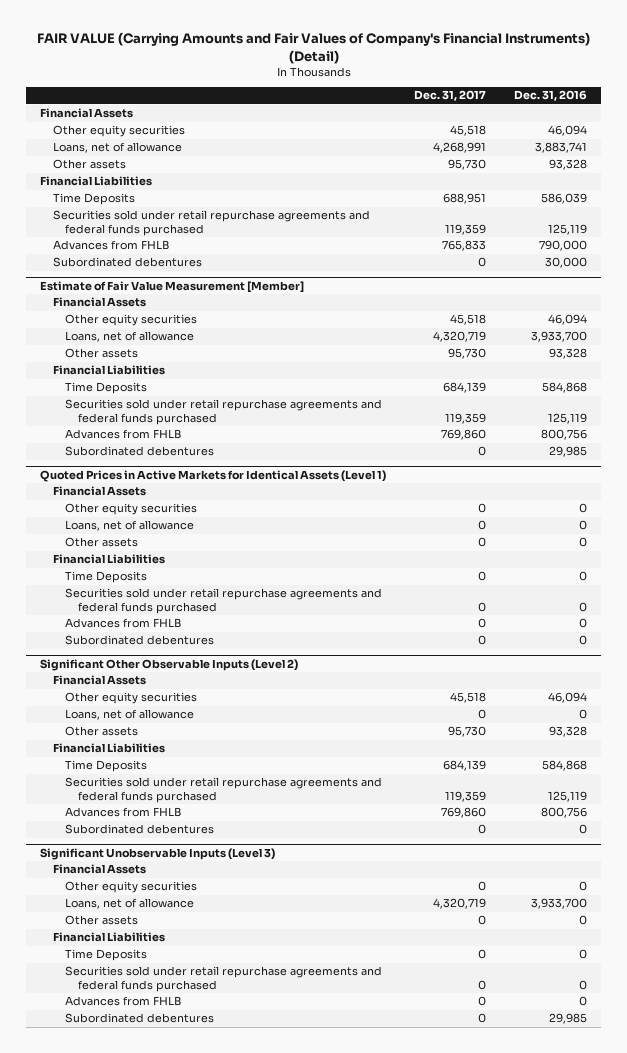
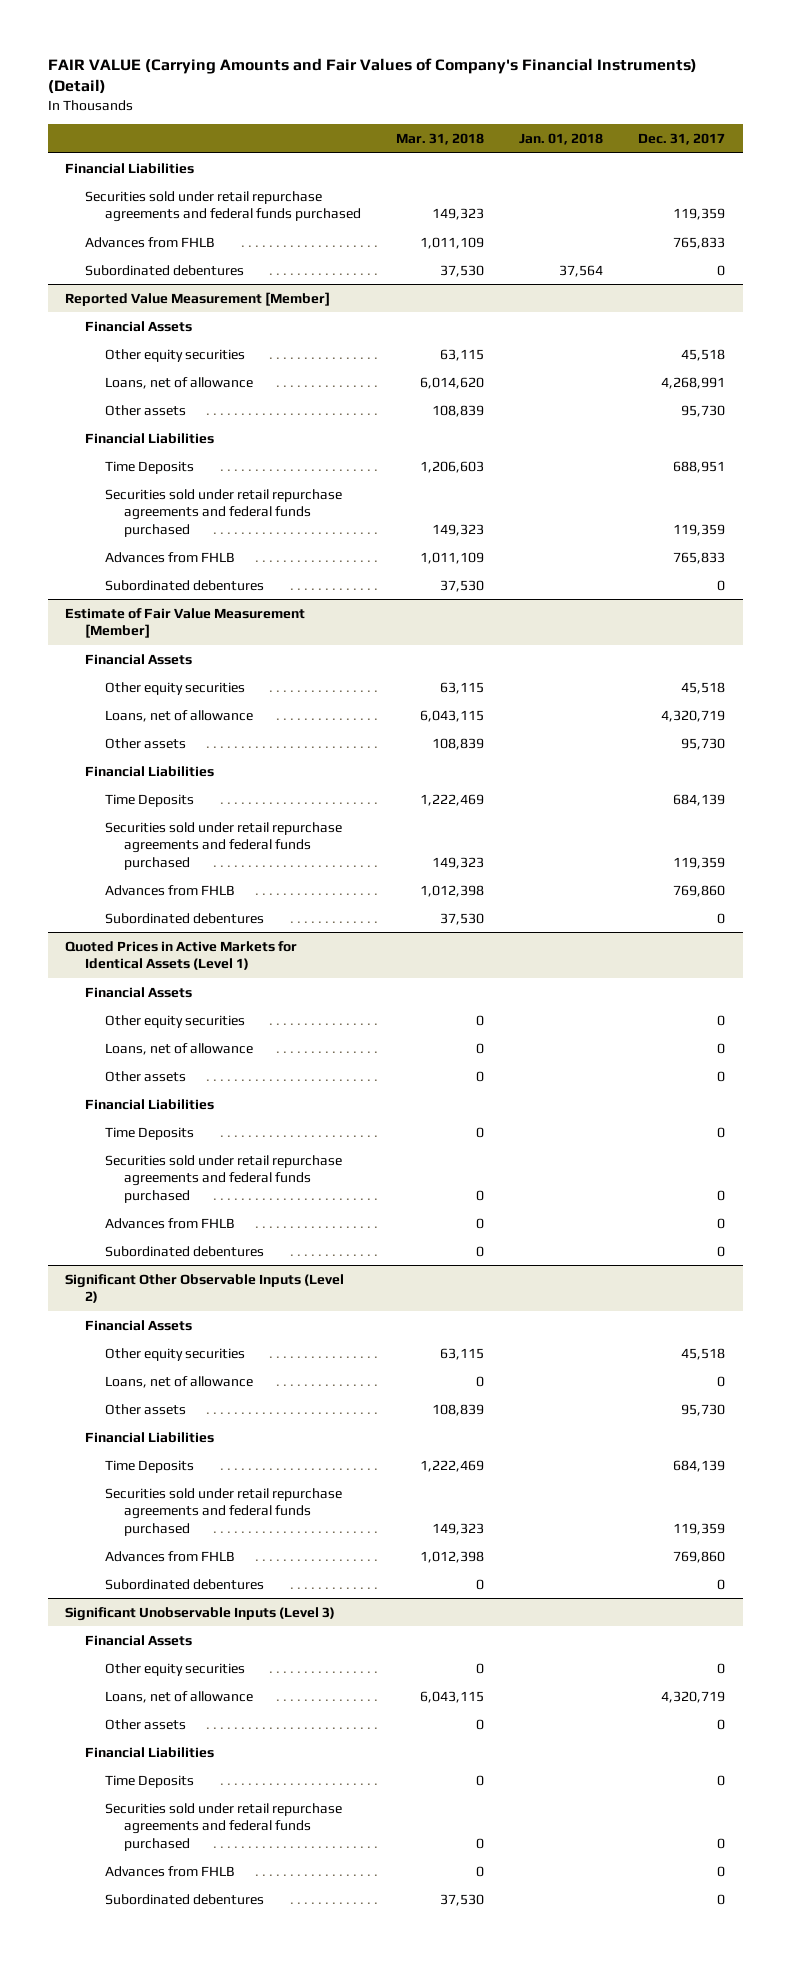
[514,90,588,102] Dec. 31, 2016 -> none
none -> [395,132,484,145] Mar. 31, 2018
none -> [518,132,603,145] Jan. 01, 2018
none -> [65,162,195,174] Financial Liabilities
none -> [85,190,361,223] Securities sold under retail repurchase agreements and federal funds purchased
none -> [85,236,216,248] Advances from FHLB
none -> [85,264,245,276] Subordinated debentures
none -> [65,291,331,306] Reported Value Measurement [Member]

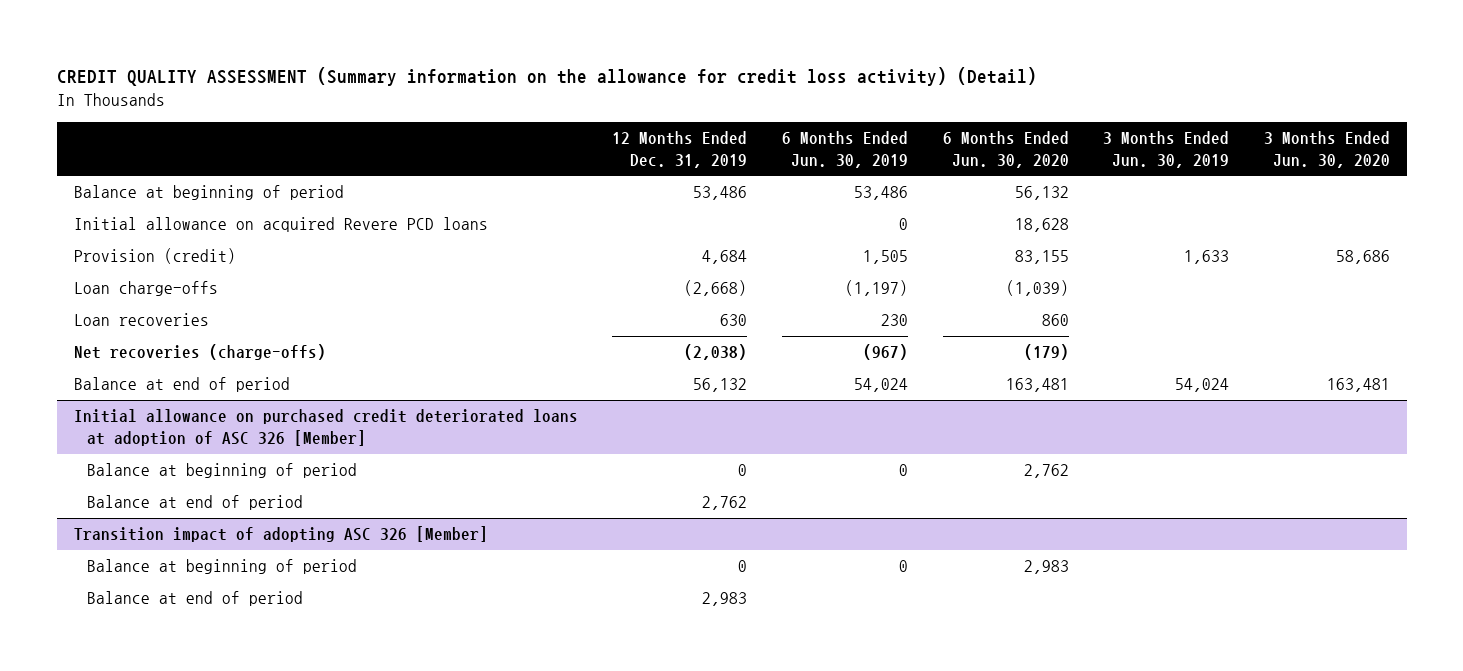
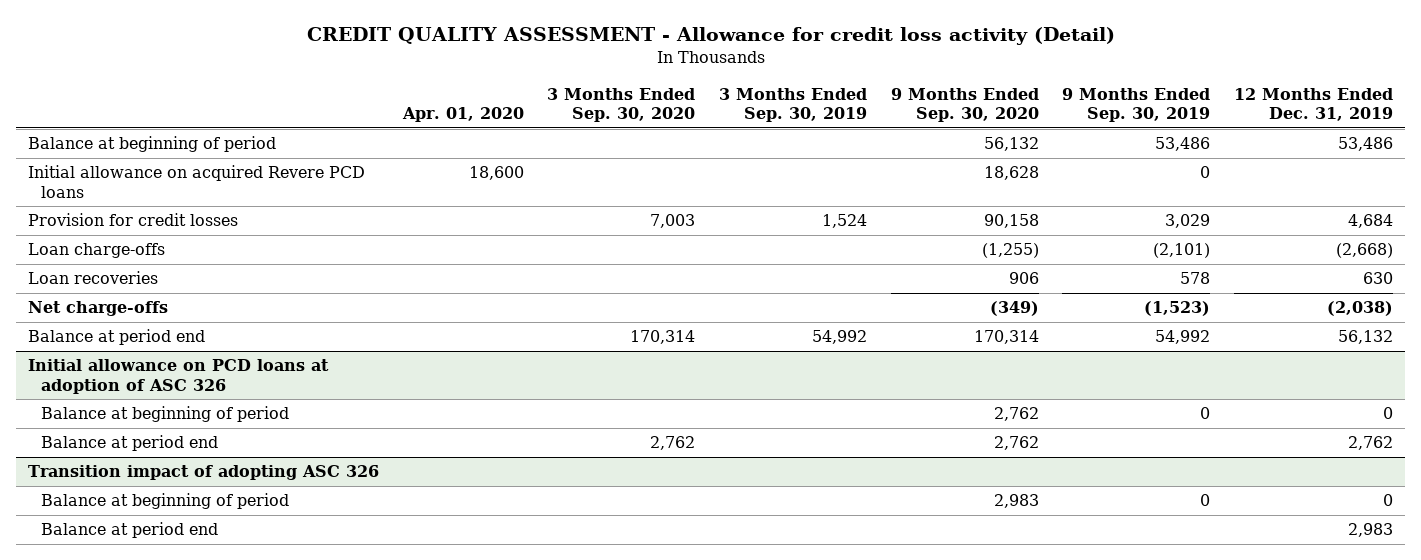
[56,67,1037,87] CREDIT QUALITY ASSESSMENT (Summary information on the allowance for credit loss activity) (Detail) -> [306,27,1115,46] CREDIT QUALITY ASSESSMENT - Allowance for credit loss activity (Detail)
[781,131,908,168] 6 Months Ended Jun. 30, 2019 -> none
[942,131,1069,168] 6 Months Ended Jun. 30, 2020 -> none
[1103,131,1230,168] 3 Months Ended Jun. 30, 2019 -> none
[1263,131,1390,168] 3 Months Ended Jun. 30, 2020 -> none
none -> [401,107,524,123] Apr. 01, 2020
none -> [547,87,696,123] 3 Months Ended Sep. 30, 2020
none -> [719,87,868,123] 3 Months Ended Sep. 30, 2019
none -> [890,87,1039,123] 9 Months Ended Sep. 30, 2020
none -> [1062,87,1211,123] 9 Months Ended Sep. 30, 2019
[73,248,236,265] Provision (credit) -> [28,213,239,227] Provision for credit losses
[73,344,326,361] Net recoveries (charge-offs) -> [28,301,169,317] Net charge-offs
[73,377,290,393] Balance at end of period -> [28,329,206,346] Balance at period end
[73,409,578,446] Initial allowance on purchased credit deteriorated loans at adoption of ASC 326 [Member] -> [28,359,330,394] Initial allowance on PCD loans at adoption of ASC 326
[86,495,303,511] Balance at end of period -> [40,435,218,452] Balance at period end
[73,526,488,543] Transition impact of adopting ASC 326 [Member] -> [28,465,380,481] Transition impact of adopting ASC 326
[86,591,303,607] Balance at end of period -> [40,522,218,539] Balance at period end

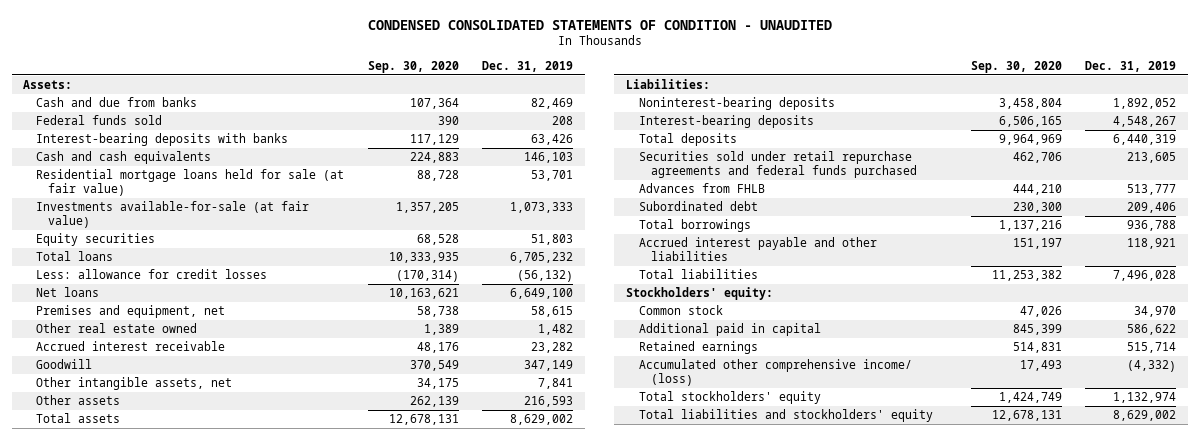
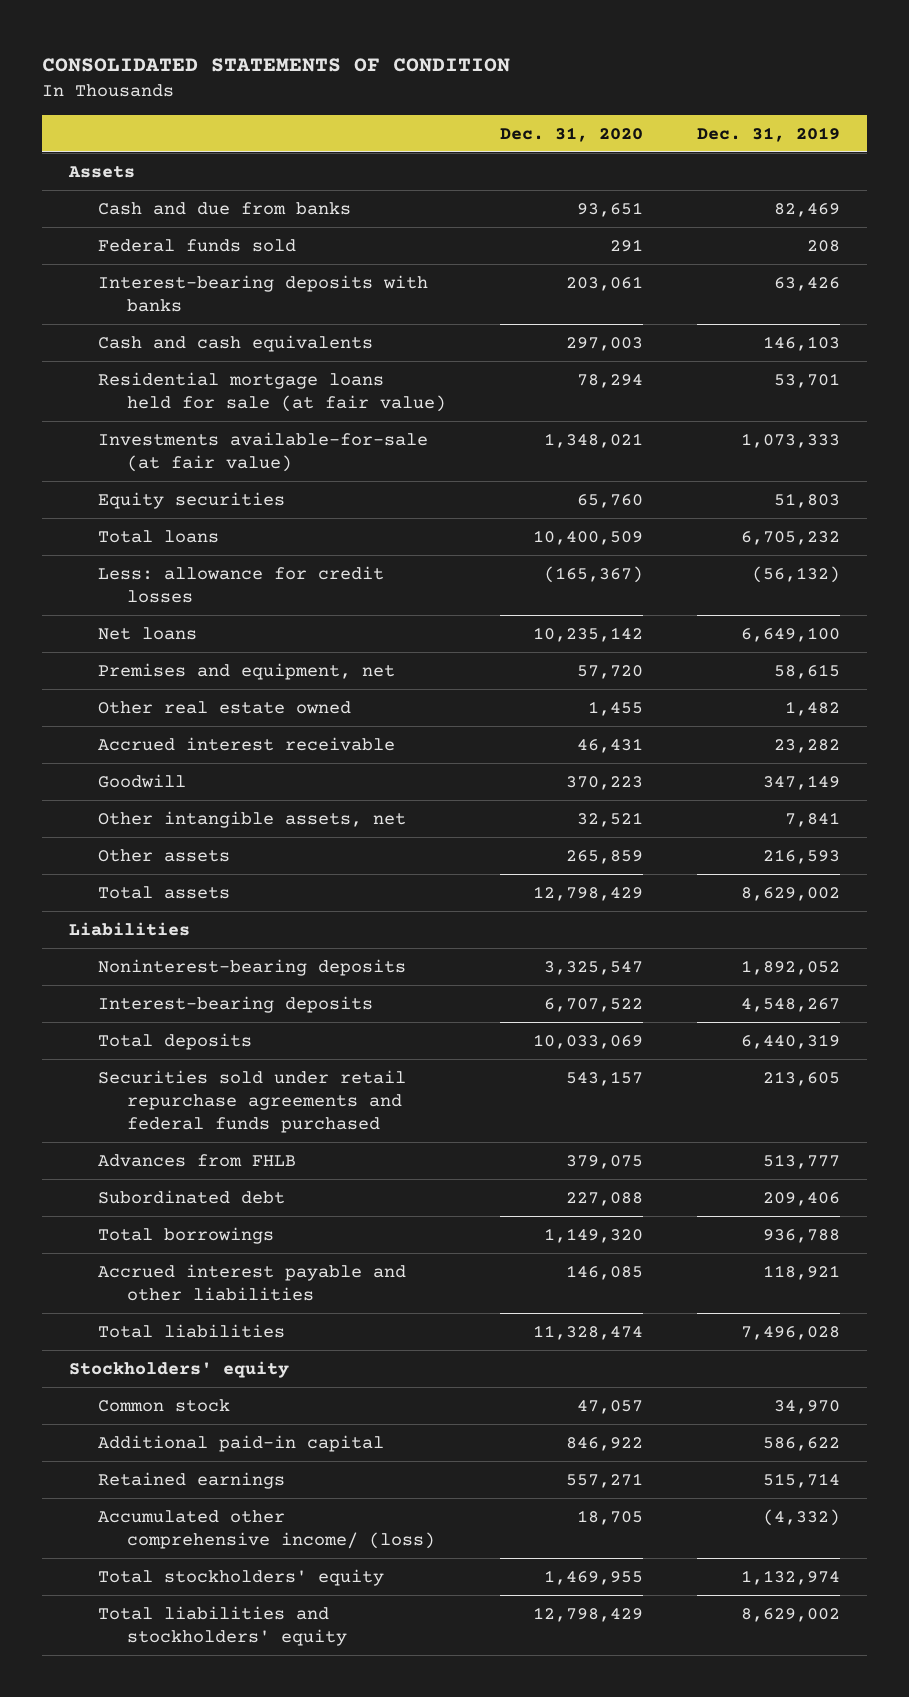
[367,19,832,30] CONDENSED CONSOLIDATED STATEMENTS OF CONDITION - UNAUDITED -> [41,57,510,72] CONSOLIDATED STATEMENTS OF CONDITION
[367,61,459,74] Sep. 30, 2020 -> none
none -> [499,126,643,142] Dec. 31, 2020
[23,80,73,90] Assets: -> [67,165,135,178] Assets
[626,79,711,90] Liabilities: -> [68,921,190,936] Liabilities
[626,287,774,301] Stockholders' equity: -> [68,1360,289,1378] Stockholders' equity
[638,323,821,337] Additional paid in capital -> [97,1434,384,1452] Additional paid-in capital

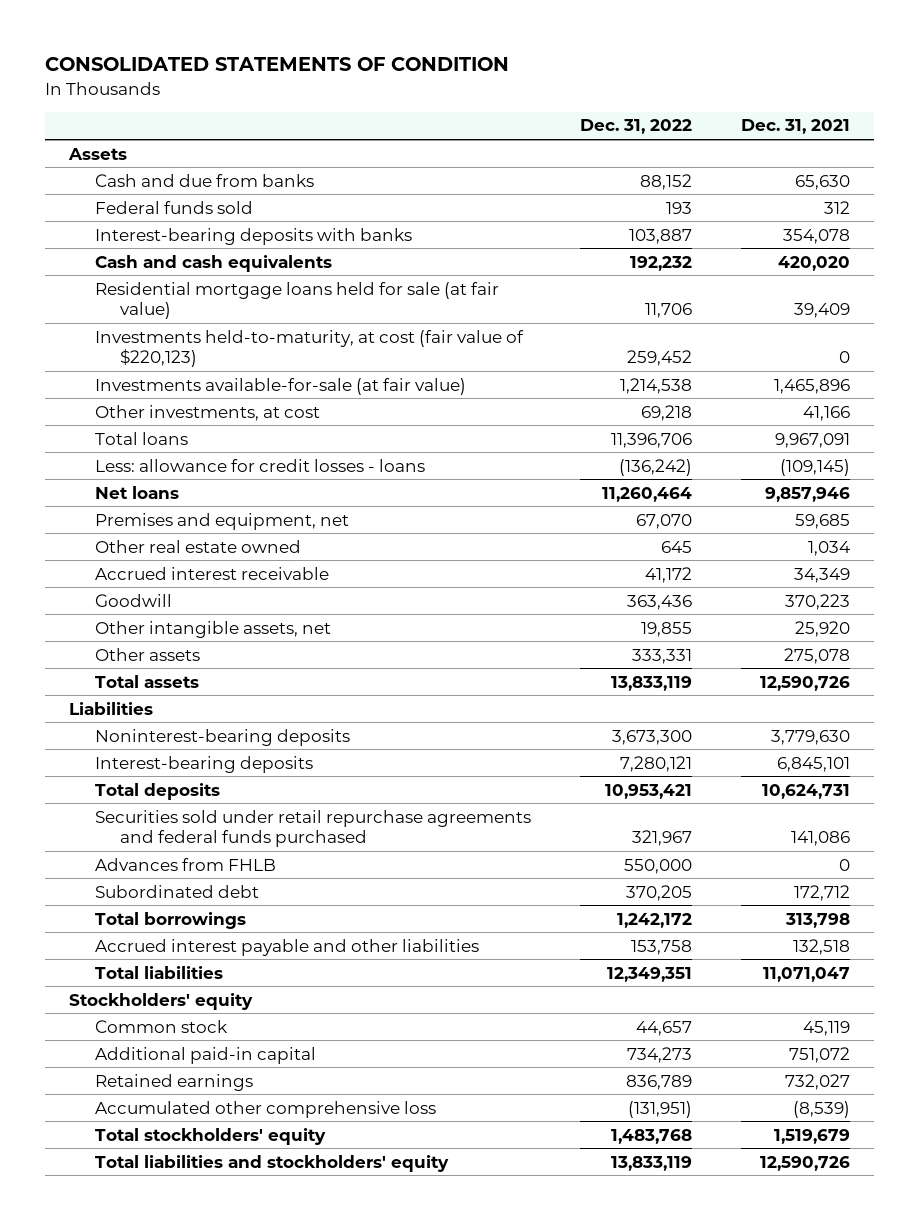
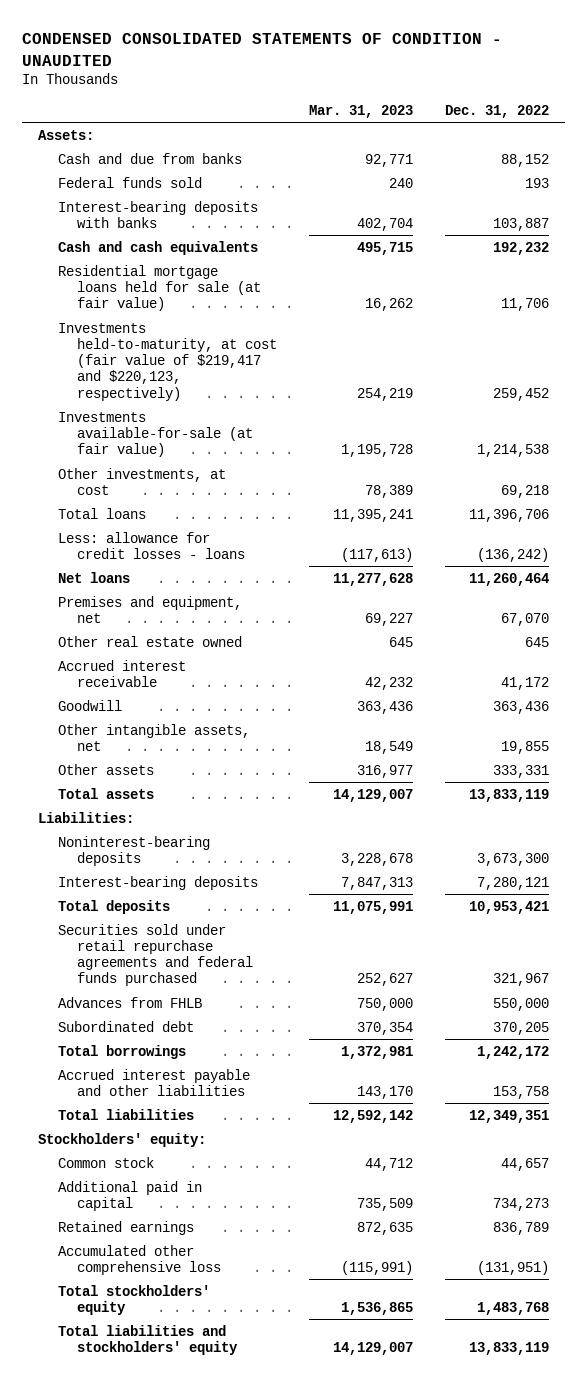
[44,57,509,72] CONSOLIDATED STATEMENTS OF CONDITION -> [22,33,503,66] CONDENSED CONSOLIDATED STATEMENTS OF CONDITION - UNAUDITED
[740,119,850,135] Dec. 31, 2021 -> none
none -> [308,104,413,118] Mar. 31, 2023
[68,147,128,160] Assets -> [38,129,95,140] Assets:
[94,329,524,367] Investments held-to-maturity, at cost (fair value of $220,123) -> [57,322,277,401] Investments held-to-maturity, at cost (fair value of $219,417 and $220,123, respectively)
[69,701,154,715] Liabilities -> [38,811,135,823] Liabilities:
[69,992,254,1010] Stockholders' equity -> [38,1132,207,1147] Stockholders' equity:
[94,1046,316,1064] Additional paid-in capital -> [57,1180,202,1211] Additional paid in capital

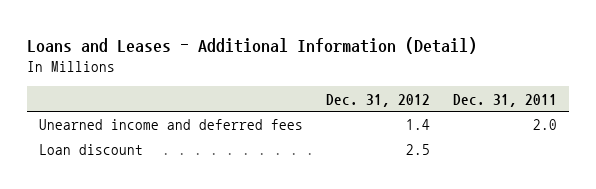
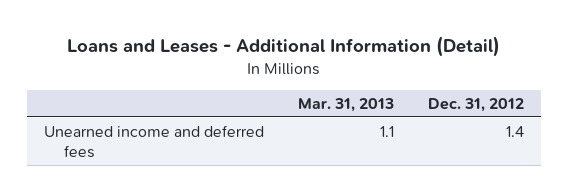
[453,93,558,107] Dec. 31, 2011 -> none
none -> [297,97,394,112] Mar. 31, 2013
[38,144,143,156] Loan discount -> none

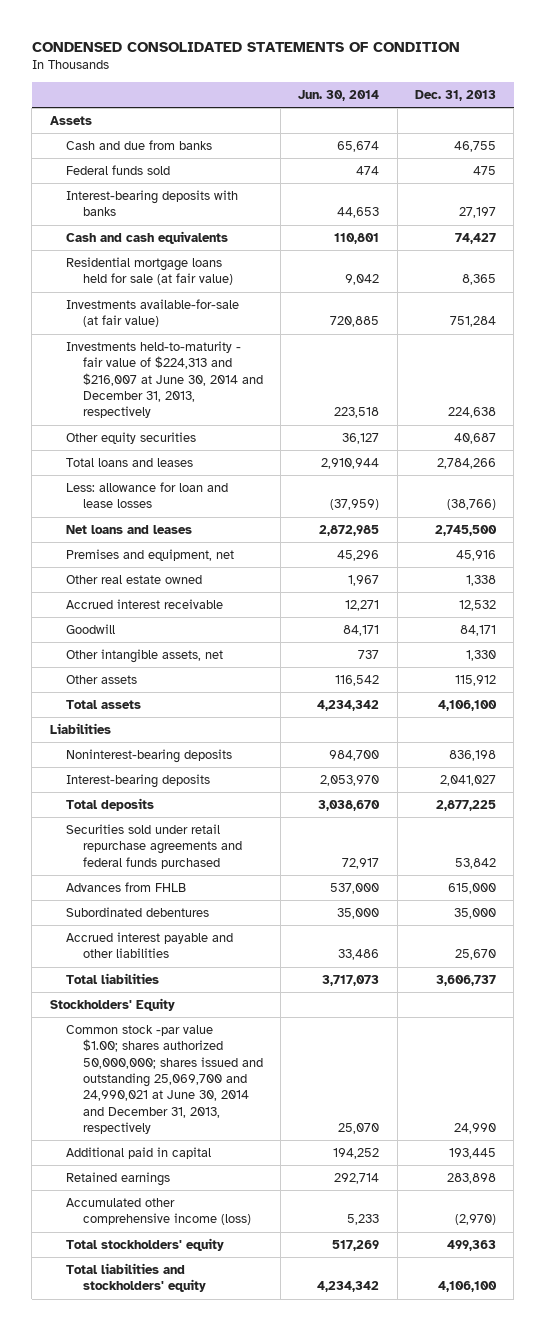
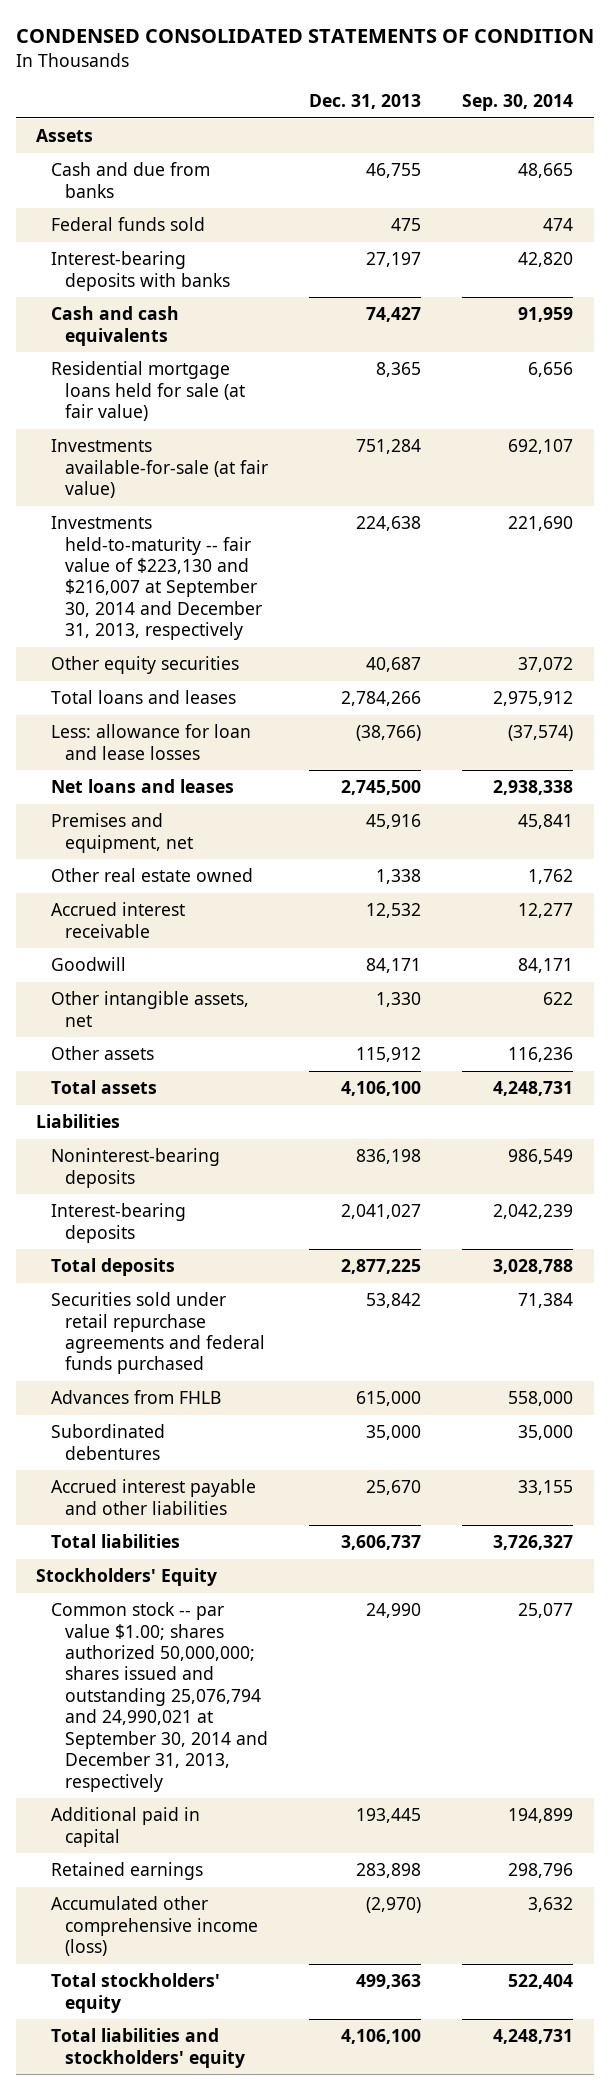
[298,89,380,101] Jun. 30, 2014 -> none
none -> [462,94,574,112] Sep. 30, 2014
[66,341,263,419] Investments held-to-maturity - fair value of $224,313 and $216,007 at June 30, 2014 and December 31, 2013, respectively -> [50,516,263,641] Investments held-to-maturity -- fair value of $223,130 and $216,007 at September 30, 2014 and December 31, 2013, respectively
[66,1025,263,1134] Common stock -par value $1.00; shares authorized 50,000,000; shares issued and outstanding 25,069,700 and 24,990,021 at June 30, 2014 and December 31, 2013, respectively -> [50,1602,269,1792] Common stock -- par value $1.00; shares authorized 50,000,000; shares issued and outstanding 25,076,794 and 24,990,021 at September 30, 2014 and December 31, 2013, respectively

